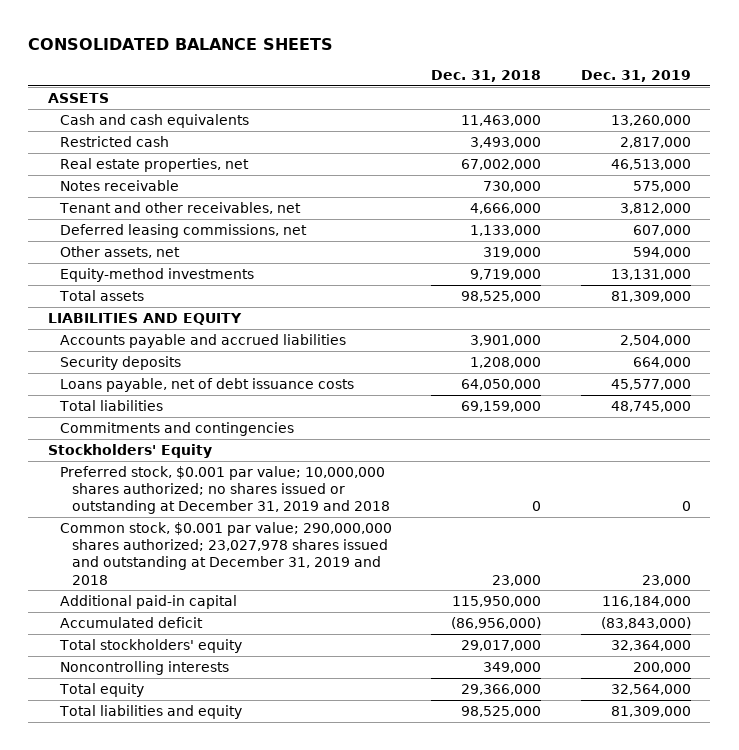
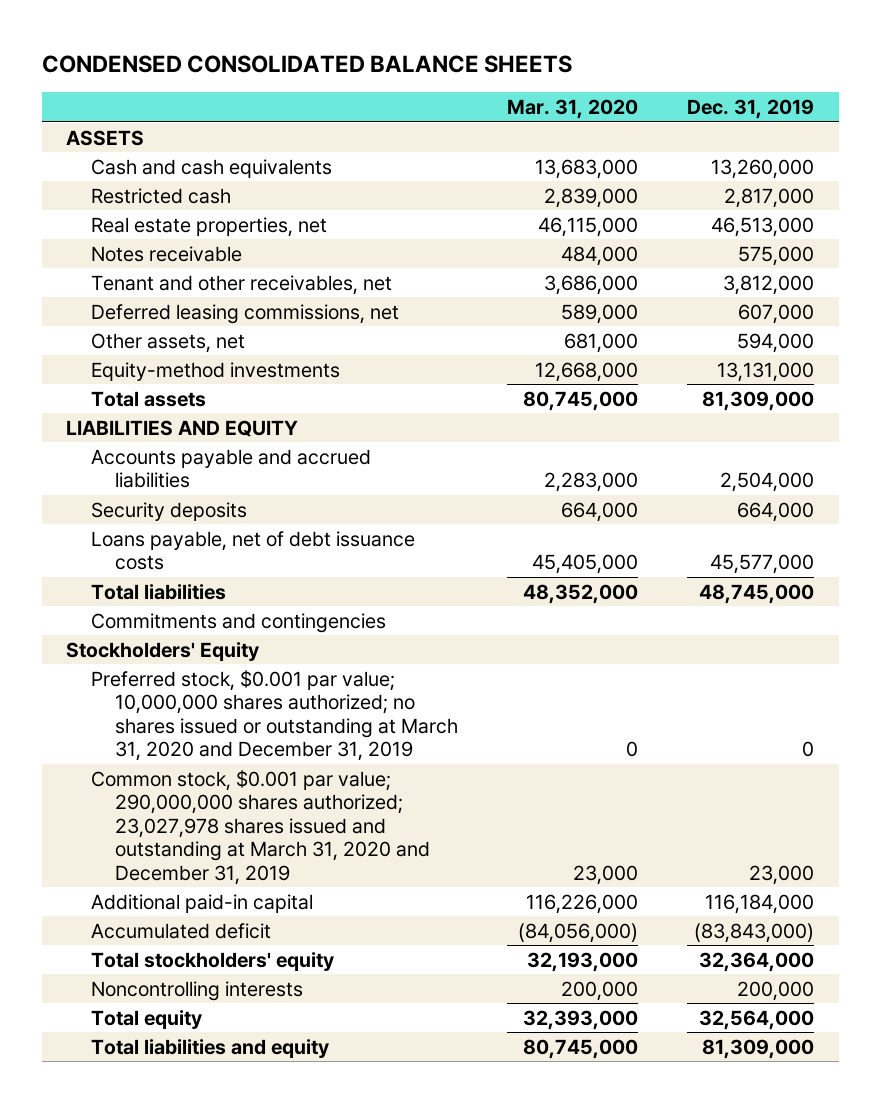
[28,37,334,50] CONSOLIDATED BALANCE SHEETS -> [41,55,572,74] CONDENSED CONSOLIDATED BALANCE SHEETS
[431,69,542,82] Dec. 31, 2018 -> none
none -> [507,99,639,120] Mar. 31, 2020
[59,465,390,515] Preferred stock, $0.001 par value; 10,000,000 shares authorized; no shares issued or outstanding at December 31, 2019 and 2018 -> [90,669,459,762] Preferred stock, $0.001 par value; 10,000,000 shares authorized; no shares issued or outstanding at March 31, 2020 and December 31, 2019
[59,521,392,585] Common stock, $0.001 par value; 290,000,000 shares authorized; 23,027,978 shares issued and outstanding at December 31, 2019 and 2018 -> [90,769,431,885] Common stock, $0.001 par value; 290,000,000 shares authorized; 23,027,978 shares issued and outstanding at March 31, 2020 and December 31, 2019

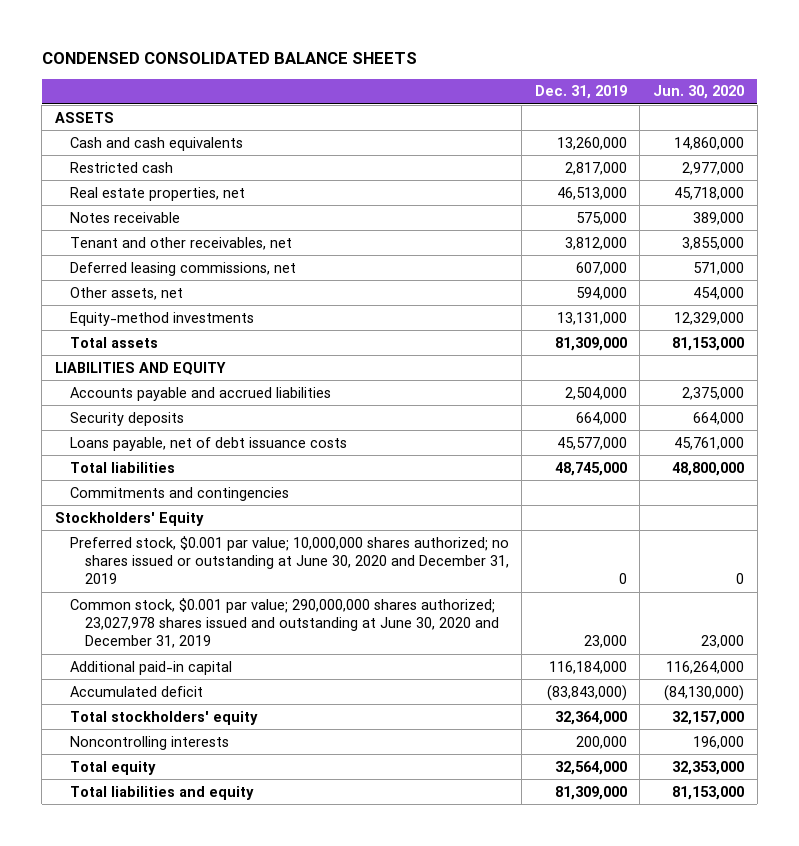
[507,99,639,120] Mar. 31, 2020 -> none
none -> [653,85,745,100] Jun. 30, 2020
[90,669,459,762] Preferred stock, $0.001 par value; 10,000,000 shares authorized; no shares issued or outstanding at March 31, 2020 and December 31, 2019 -> [69,535,509,585] Preferred stock, $0.001 par value; 10,000,000 shares authorized; no shares issued or outstanding at June 30, 2020 and December 31, 2019
[90,769,431,885] Common stock, $0.001 par value; 290,000,000 shares authorized; 23,027,978 shares issued and outstanding at March 31, 2020 and December 31, 2019 -> [69,597,499,649] Common stock, $0.001 par value; 290,000,000 shares authorized; 23,027,978 shares issued and outstanding at June 30, 2020 and December 31, 2019

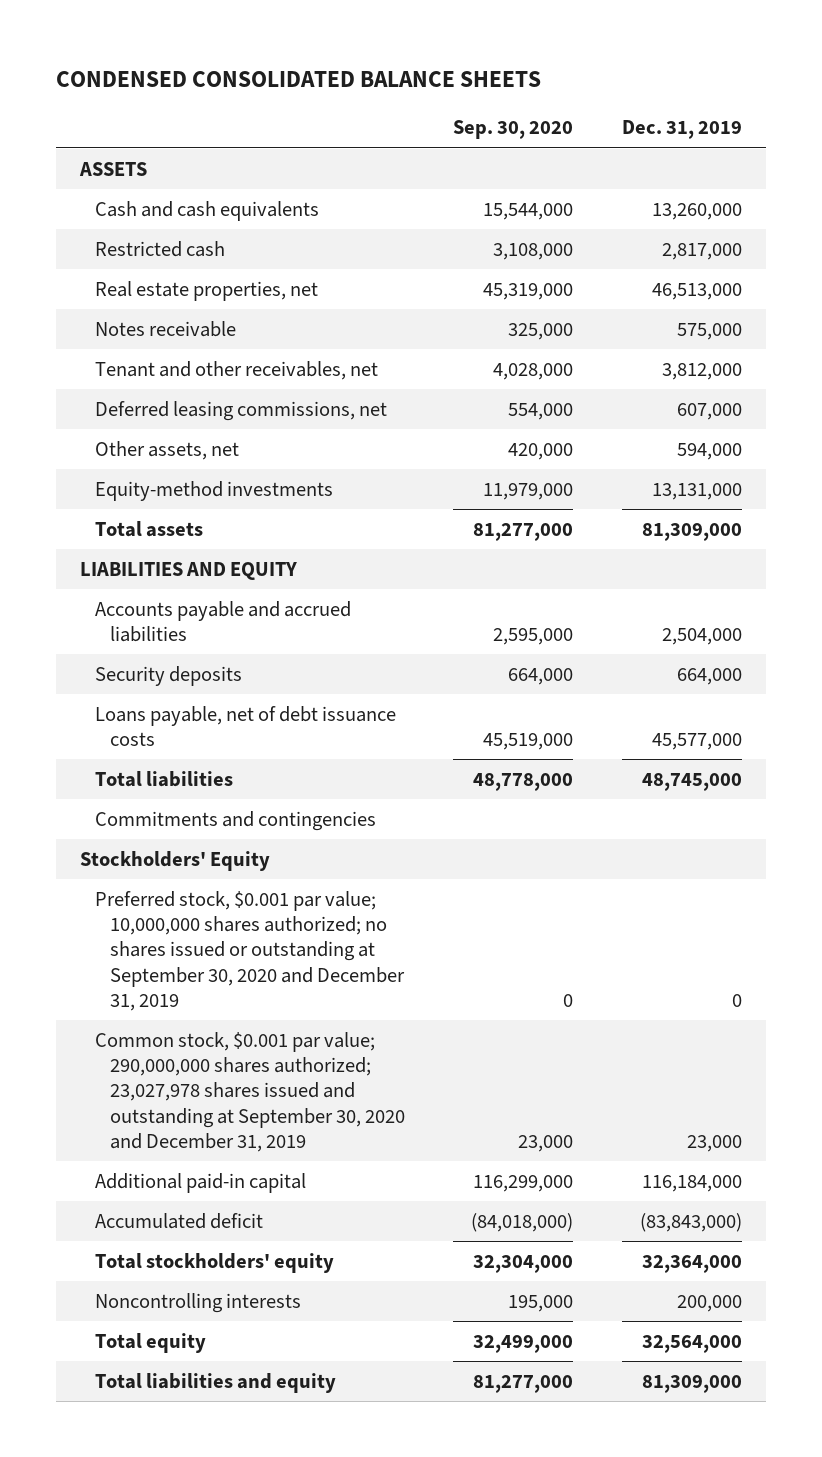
[653,85,745,100] Jun. 30, 2020 -> none
none -> [453,120,574,140] Sep. 30, 2020
[69,535,509,585] Preferred stock, $0.001 par value; 10,000,000 shares authorized; no shares issued or outstanding at June 30, 2020 and December 31, 2019 -> [94,890,405,1011] Preferred stock, $0.001 par value; 10,000,000 shares authorized; no shares issued or outstanding at September 30, 2020 and December 31, 2019
[69,597,499,649] Common stock, $0.001 par value; 290,000,000 shares authorized; 23,027,978 shares issued and outstanding at June 30, 2020 and December 31, 2019 -> [94,1031,405,1152] Common stock, $0.001 par value; 290,000,000 shares authorized; 23,027,978 shares issued and outstanding at September 30, 2020 and December 31, 2019

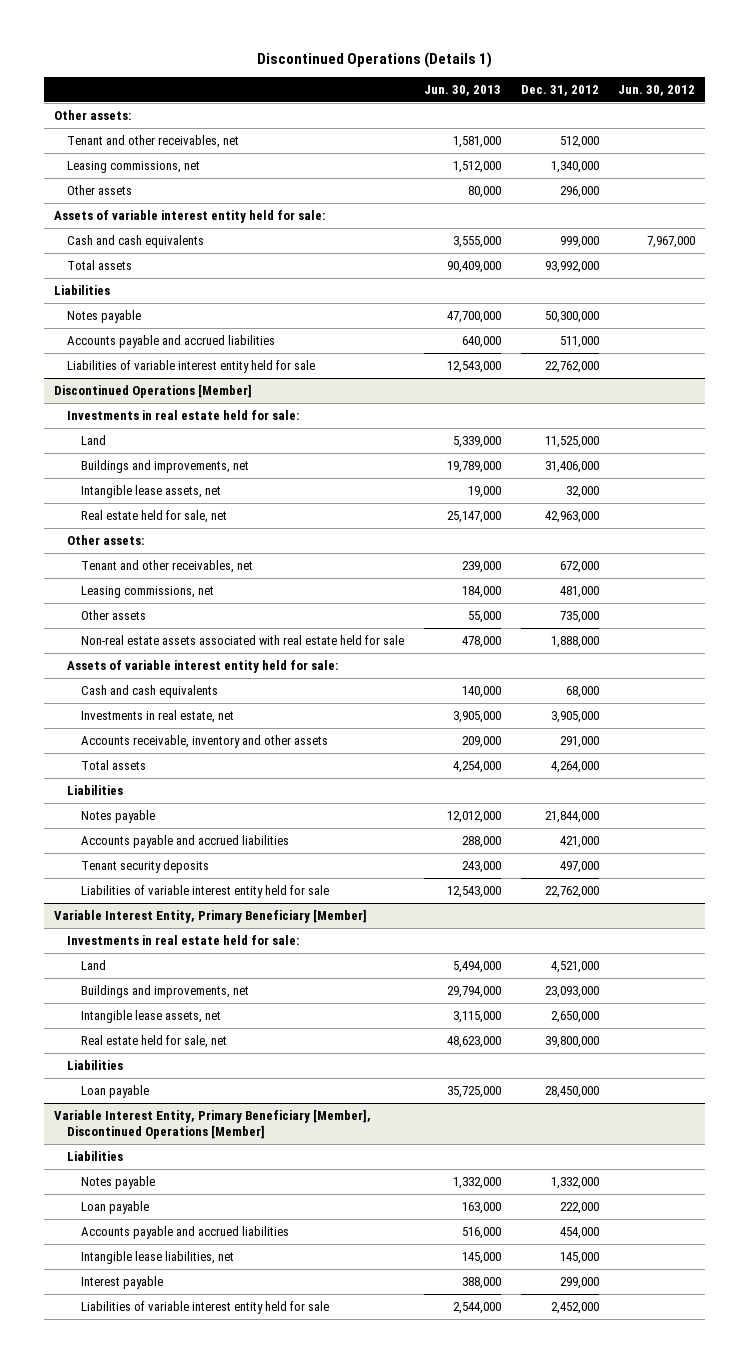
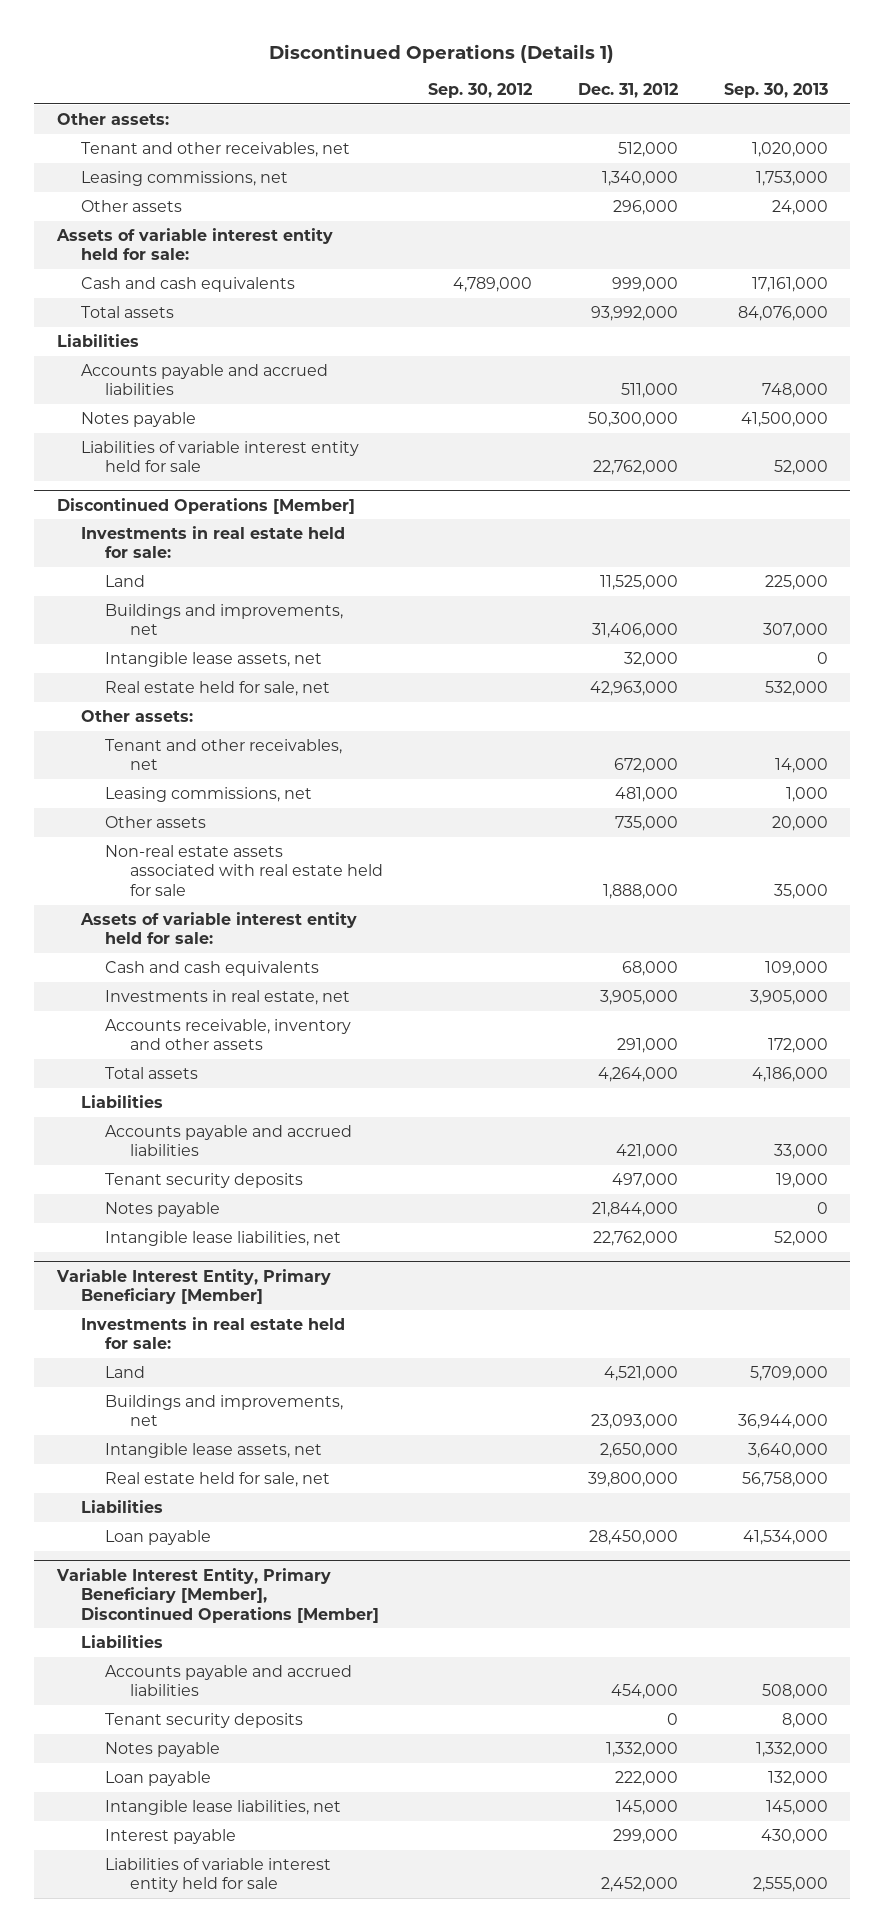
[423,84,501,96] Jun. 30, 2013 -> none
[618,84,696,96] Jun. 30, 2012 -> none
none -> [428,83,533,99] Sep. 30, 2012
none -> [723,83,828,99] Sep. 30, 2013
[67,310,142,324] Notes payable -> [80,412,196,428] Notes payable
[80,810,155,824] Notes payable -> [105,1202,221,1218] Notes payable
[80,885,329,899] Liabilities of variable interest entity held for sale -> [105,1231,342,1247] Intangible lease liabilities, net
[80,1226,289,1240] Accounts payable and accrued liabilities -> [105,1665,353,1697] Accounts payable and accrued liabilities
none -> [105,1713,304,1729] Tenant security deposits

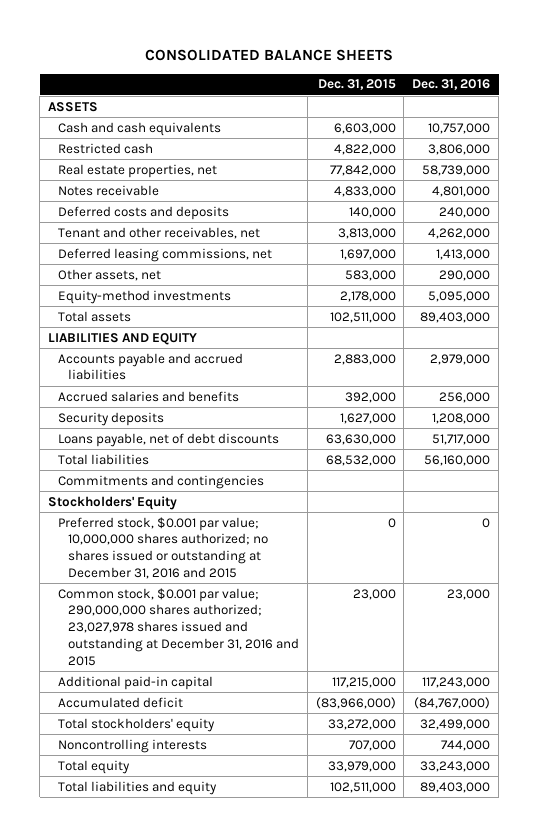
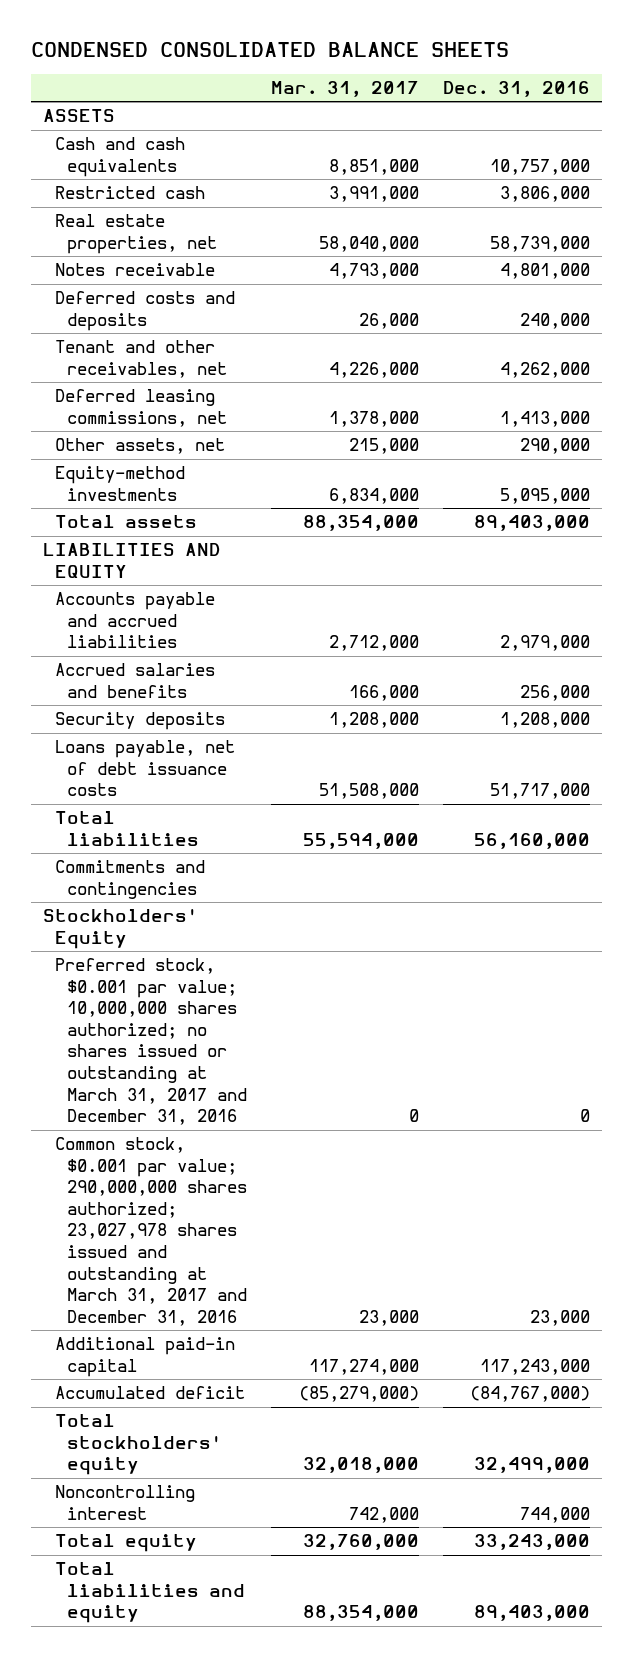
[145,49,394,62] CONSOLIDATED BALANCE SHEETS -> [30,41,509,57] CONDENSED CONSOLIDATED BALANCE SHEETS
[317,79,396,91] Dec. 31, 2015 -> none
none -> [270,80,419,97] Mar. 31, 2017
[57,432,279,447] Loans payable, net of debt discounts -> [54,740,235,797] Loans payable, net of debt issuance costs
[57,516,268,579] Preferred stock, $0.001 par value; 10,000,000 shares authorized; no shares issued or outstanding at December 31, 2016 and 2015 -> [54,958,247,1126] Preferred stock, $0.001 par value; 10,000,000 shares authorized; no shares issued or outstanding at March 31, 2017 and December 31, 2016
[57,587,299,666] Common stock, $0.001 par value; 290,000,000 shares authorized; 23,027,978 shares issued and outstanding at December 31, 2016 and 2015 -> [54,1137,247,1326] Common stock, $0.001 par value; 290,000,000 shares authorized; 23,027,978 shares issued and outstanding at March 31, 2017 and December 31, 2016
[57,738,207,753] Noncontrolling interests -> [54,1485,195,1520] Noncontrolling interest

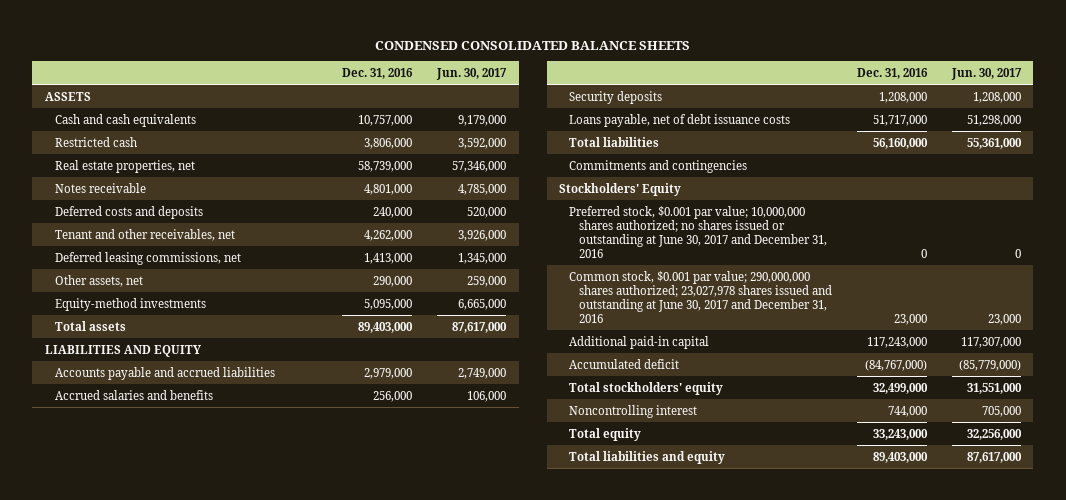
[270,80,419,97] Mar. 31, 2017 -> none
none -> [436,67,508,80] Jun. 30, 2017
[54,958,247,1126] Preferred stock, $0.001 par value; 10,000,000 shares authorized; no shares issued or outstanding at March 31, 2017 and December 31, 2016 -> [569,205,828,258] Preferred stock, $0.001 par value; 10,000,000 shares authorized; no shares issued or outstanding at June 30, 2017 and December 31, 2016
[54,1137,247,1326] Common stock, $0.001 par value; 290,000,000 shares authorized; 23,027,978 shares issued and outstanding at March 31, 2017 and December 31, 2016 -> [569,270,833,323] Common stock, $0.001 par value; 290,000,000 shares authorized; 23,027,978 shares issued and outstanding at June 30, 2017 and December 31, 2016

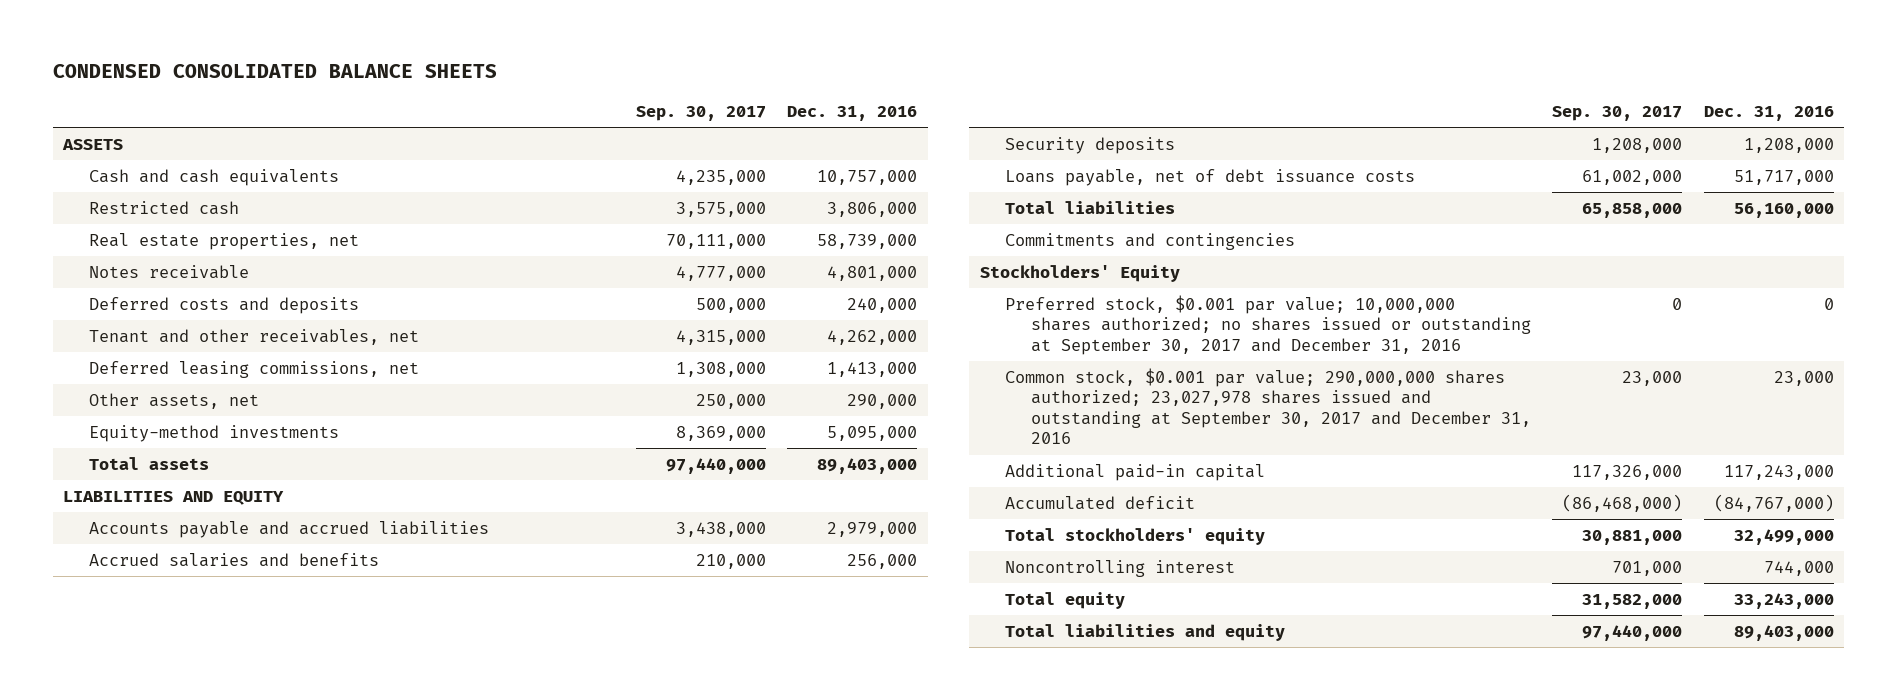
[436,67,508,80] Jun. 30, 2017 -> none
none -> [635,105,766,121] Sep. 30, 2017
[569,205,828,258] Preferred stock, $0.001 par value; 10,000,000 shares authorized; no shares issued or outstanding at June 30, 2017 and December 31, 2016 -> [1005,294,1531,355] Preferred stock, $0.001 par value; 10,000,000 shares authorized; no shares issued or outstanding at September 30, 2017 and December 31, 2016
[569,270,833,323] Common stock, $0.001 par value; 290,000,000 shares authorized; 23,027,978 shares issued and outstanding at June 30, 2017 and December 31, 2016 -> [1005,367,1531,445] Common stock, $0.001 par value; 290,000,000 shares authorized; 23,027,978 shares issued and outstanding at September 30, 2017 and December 31, 2016

